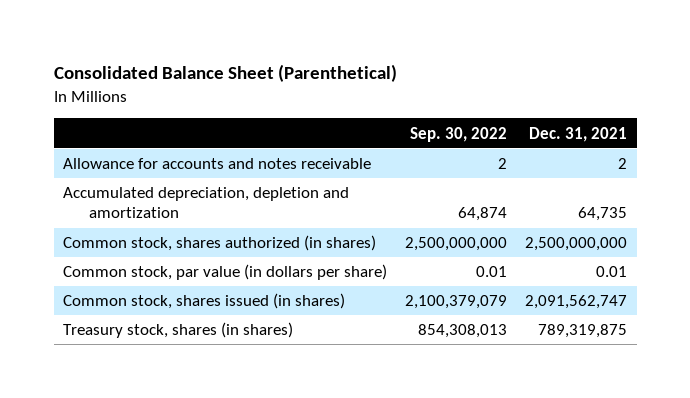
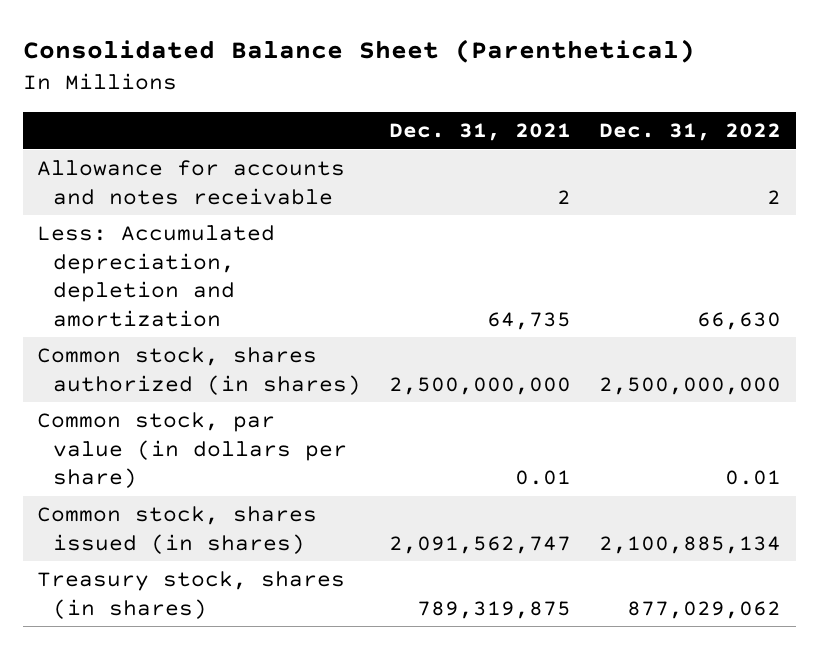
[410,126,508,142] Sep. 30, 2022 -> none
none -> [599,123,782,142] Dec. 31, 2022
[62,187,349,219] Accumulated depreciation, depletion and amortization -> [36,224,275,328] Less: Accumulated depreciation, depletion and amortization

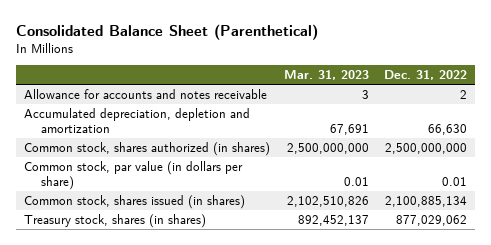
[389,123,572,142] Dec. 31, 2021 -> none
none -> [284,69,370,80] Mar. 31, 2023
[36,224,275,328] Less: Accumulated depreciation, depletion and amortization -> [23,107,250,133] Accumulated depreciation, depletion and amortization

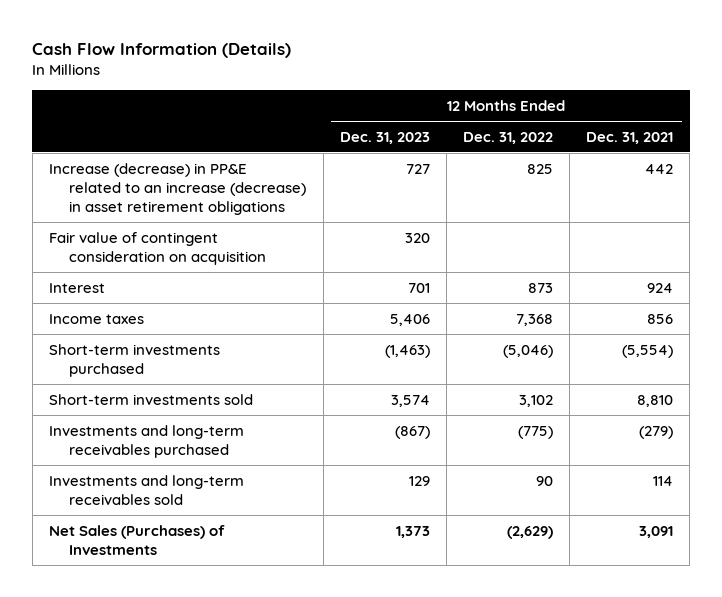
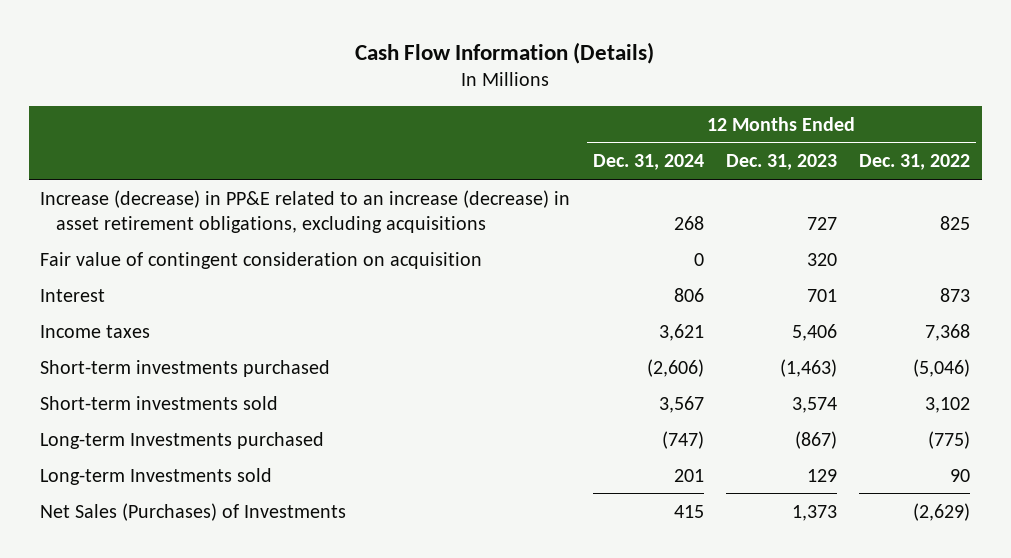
[586,131,674,144] Dec. 31, 2021 -> none
none -> [592,154,704,171] Dec. 31, 2024
[48,162,307,216] Increase (decrease) in PP&E related to an increase (decrease) in asset retirement obligations -> [40,189,571,233] Increase (decrease) in PP&E related to an increase (decrease) in asset retirement obligations, excluding acquisitions
[48,424,244,458] Investments and long-term receivables purchased -> [40,431,325,449] Long-term Investments purchased
[48,474,244,505] Investments and long-term receivables sold -> [40,467,273,485] Long-term Investments sold

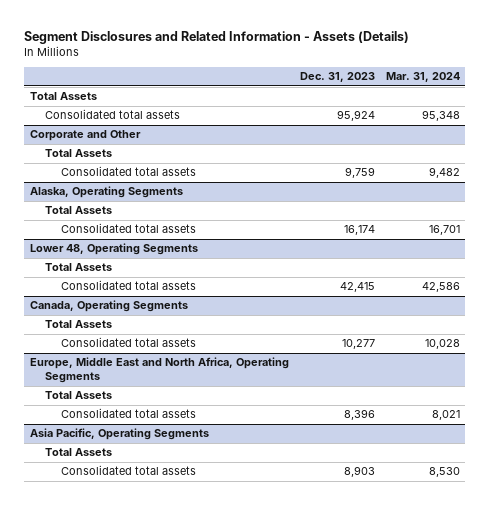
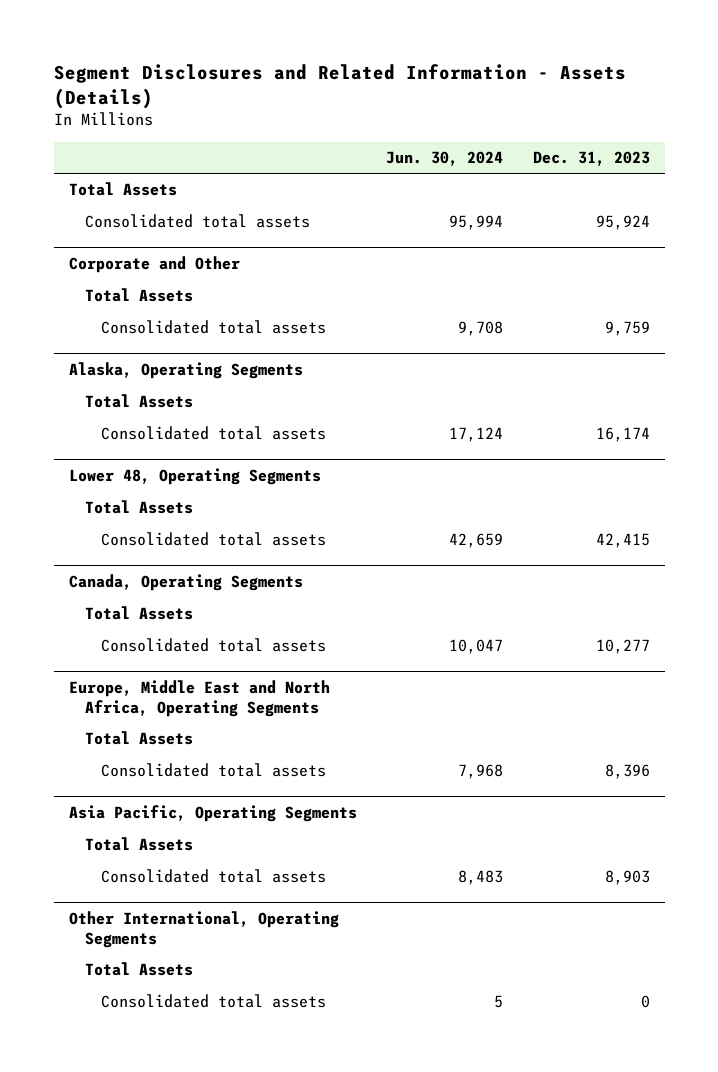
[385,72,460,83] Mar. 31, 2024 -> none
none -> [386,151,504,167] Jun. 30, 2024
none -> [68,911,339,949] Other International, Operating Segments
none -> [84,962,193,977] Total Assets
none -> [101,994,327,1009] Consolidated total assets

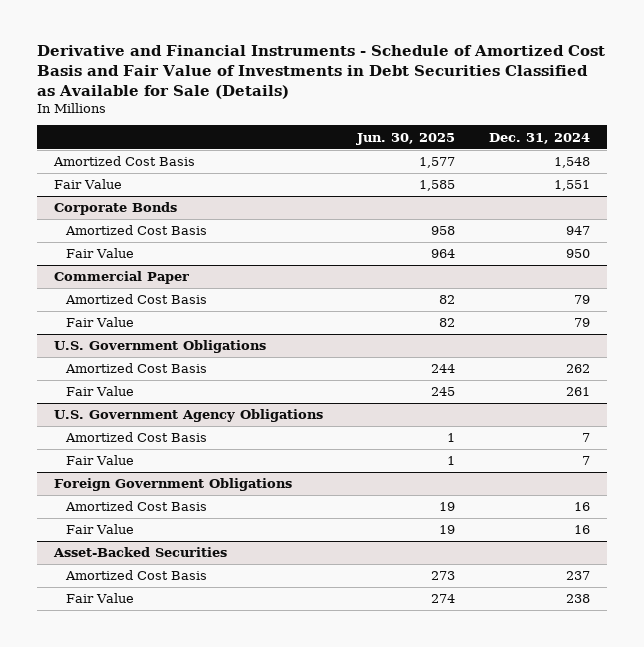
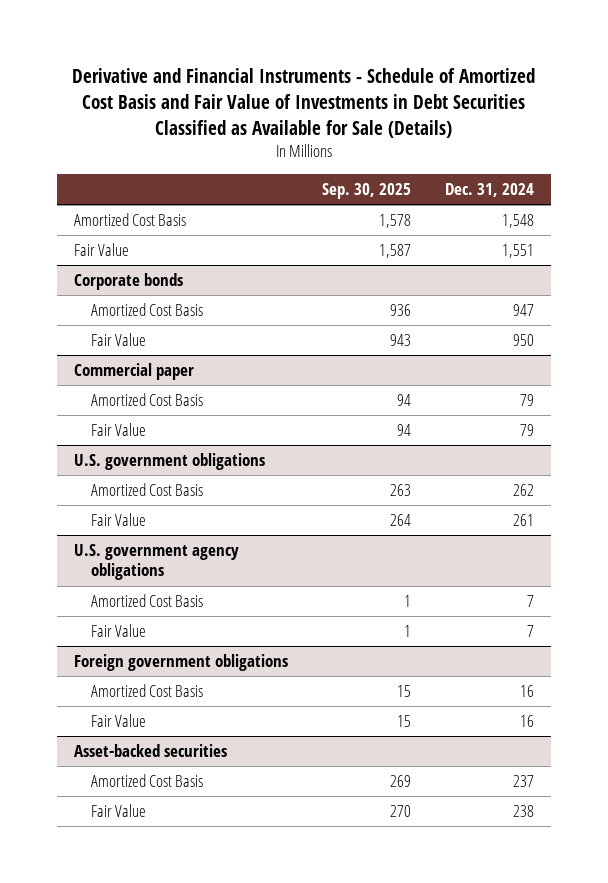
[355,132,455,145] Jun. 30, 2025 -> none
none -> [321,183,411,200] Sep. 30, 2025
[53,202,177,216] Corporate Bonds -> [73,273,183,291] Corporate bonds
[53,271,189,285] Commercial Paper -> [73,363,194,381] Commercial paper
[53,340,266,354] U.S. Government Obligations -> [73,453,265,471] U.S. government obligations
[53,409,323,423] U.S. Government Agency Obligations -> [73,544,239,581] U.S. government agency obligations
[53,478,292,492] Foreign Government Obligations -> [73,654,288,672] Foreign government obligations
[52,547,227,558] Asset-Backed Securities -> [73,744,227,758] Asset-backed securities

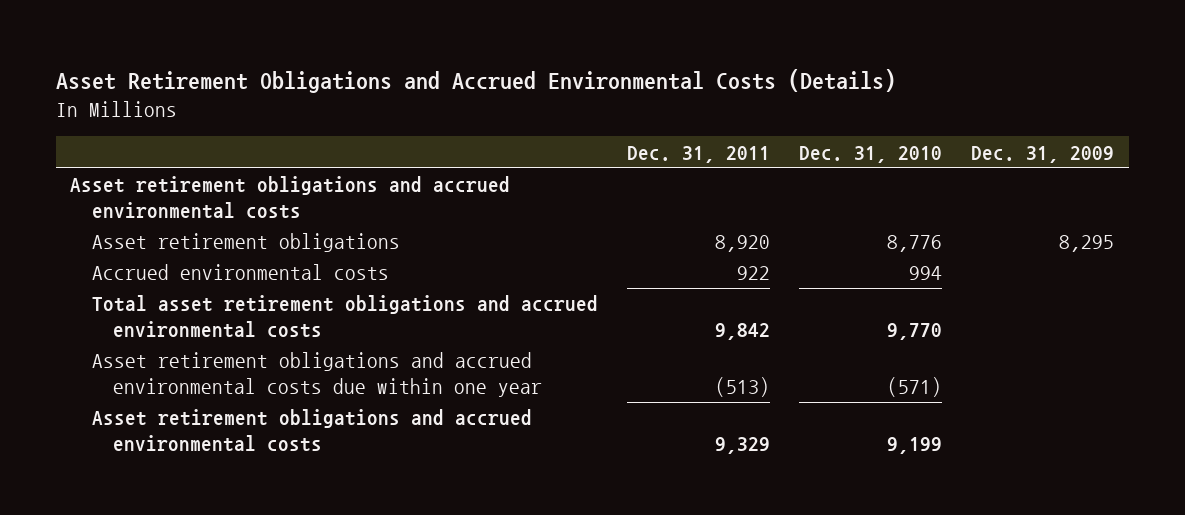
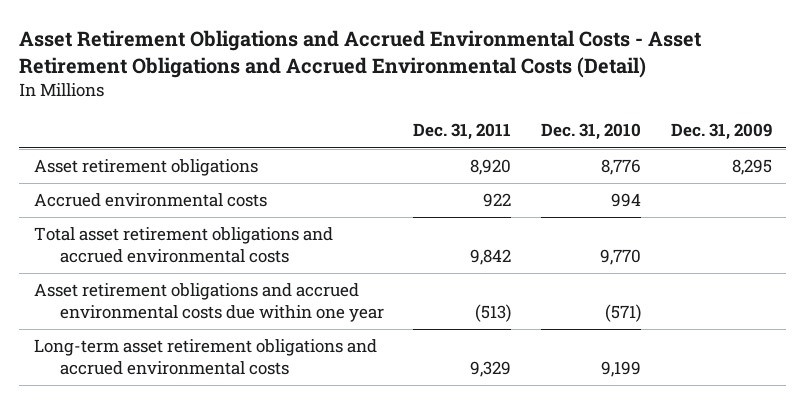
[55,68,896,93] Asset Retirement Obligations and Accrued Environmental Costs (Details) -> [19,30,702,78] Asset Retirement Obligations and Accrued Environmental Costs - Asset Retirement Obligations and Accrued Environmental Costs (Detail)
[70,176,511,219] Asset retirement obligations and accrued environmental costs -> none
[91,409,532,452] Asset retirement obligations and accrued environmental costs -> [34,339,378,375] Long-term asset retirement obligations and accrued environmental costs

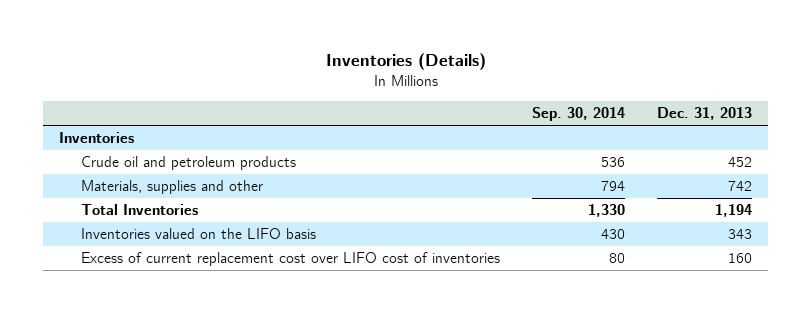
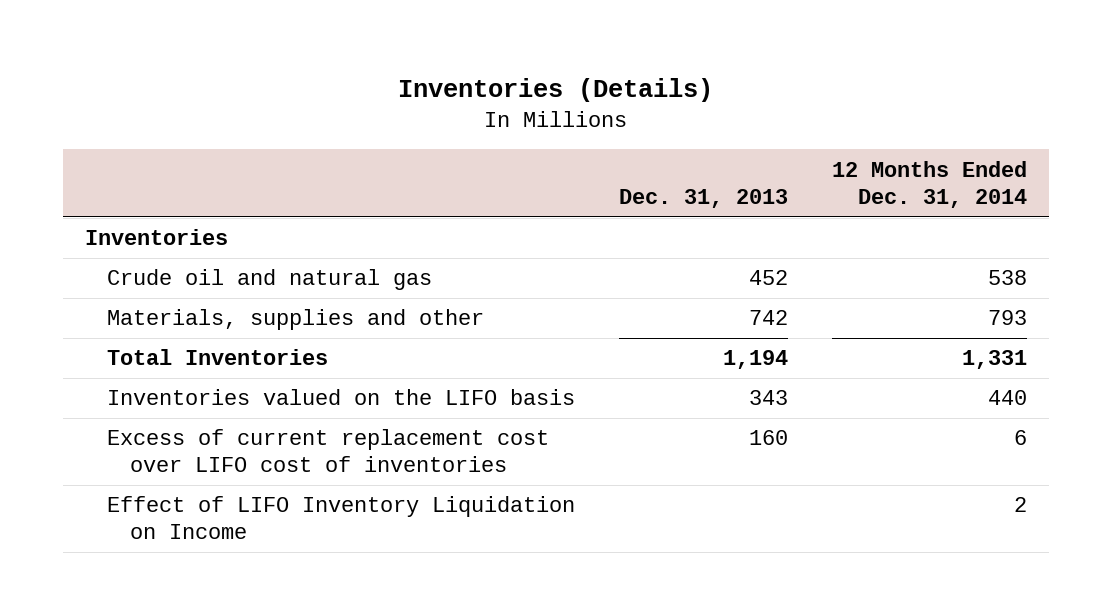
[531,107,625,122] Sep. 30, 2014 -> none
none -> [831,160,1027,208] 12 Months Ended Dec. 31, 2014
[80,156,296,171] Crude oil and petroleum products -> [107,269,433,291] Crude oil and natural gas
none -> [107,496,576,540] Effect of LIFO Inventory Liquidation on Income

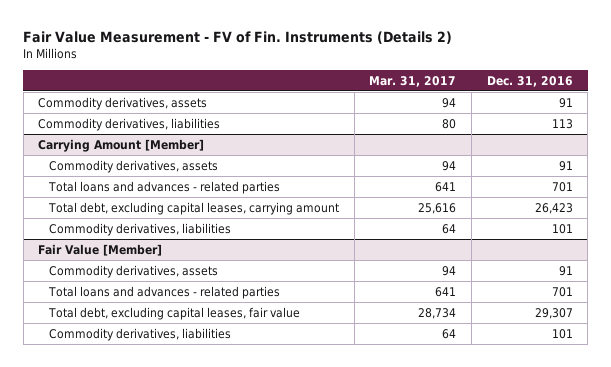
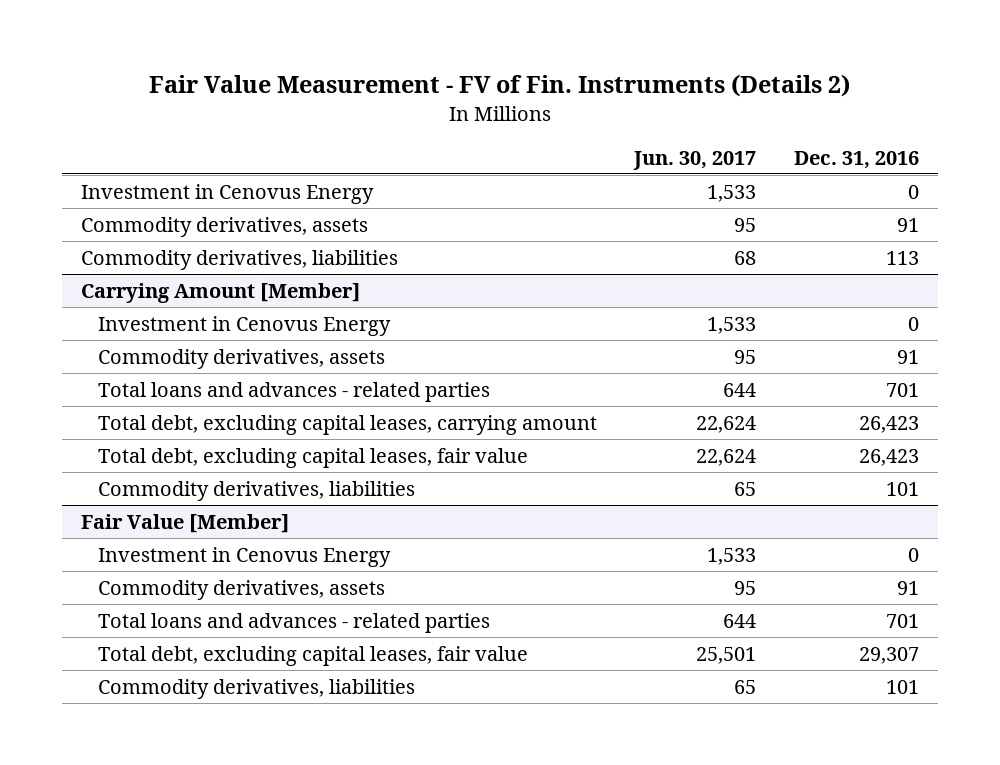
[369,75,457,87] Mar. 31, 2017 -> none
none -> [633,150,757,170] Jun. 30, 2017
none -> [80,183,374,204] Investment in Cenovus Energy
none -> [97,315,391,336] Investment in Cenovus Energy
none -> [97,447,528,468] Total debt, excluding capital leases, fair value
none -> [97,546,391,567] Investment in Cenovus Energy

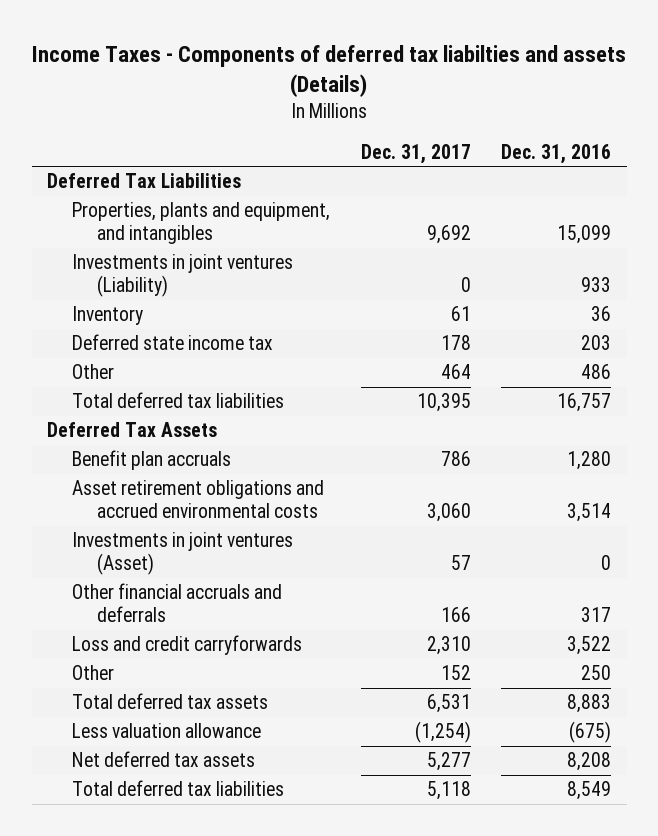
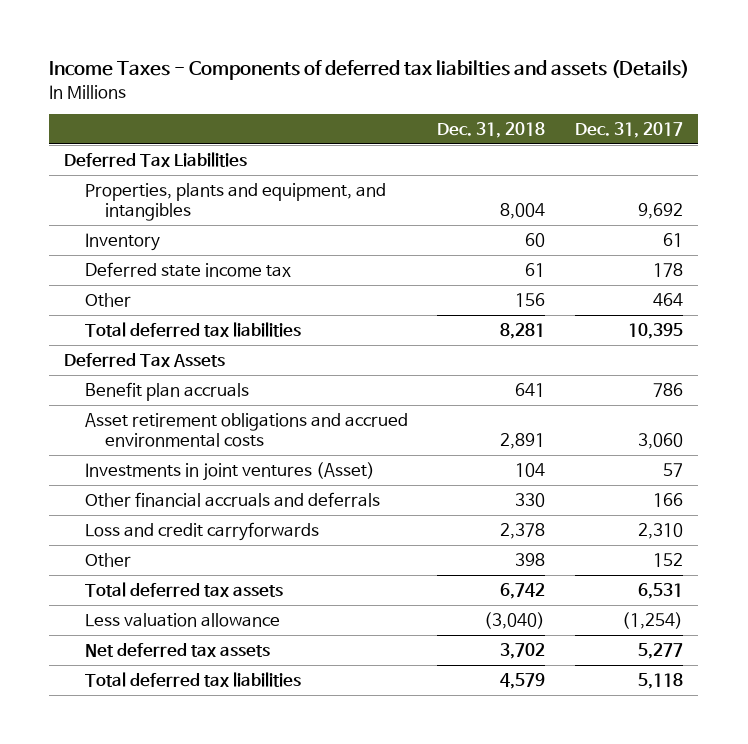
[501,143,612,164] Dec. 31, 2016 -> none
none -> [437,122,546,139] Dec. 31, 2018
[72,254,294,297] Investments in joint ventures (Liability) -> none

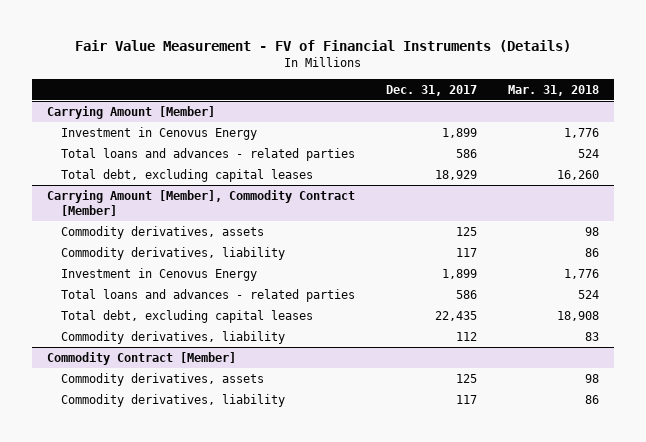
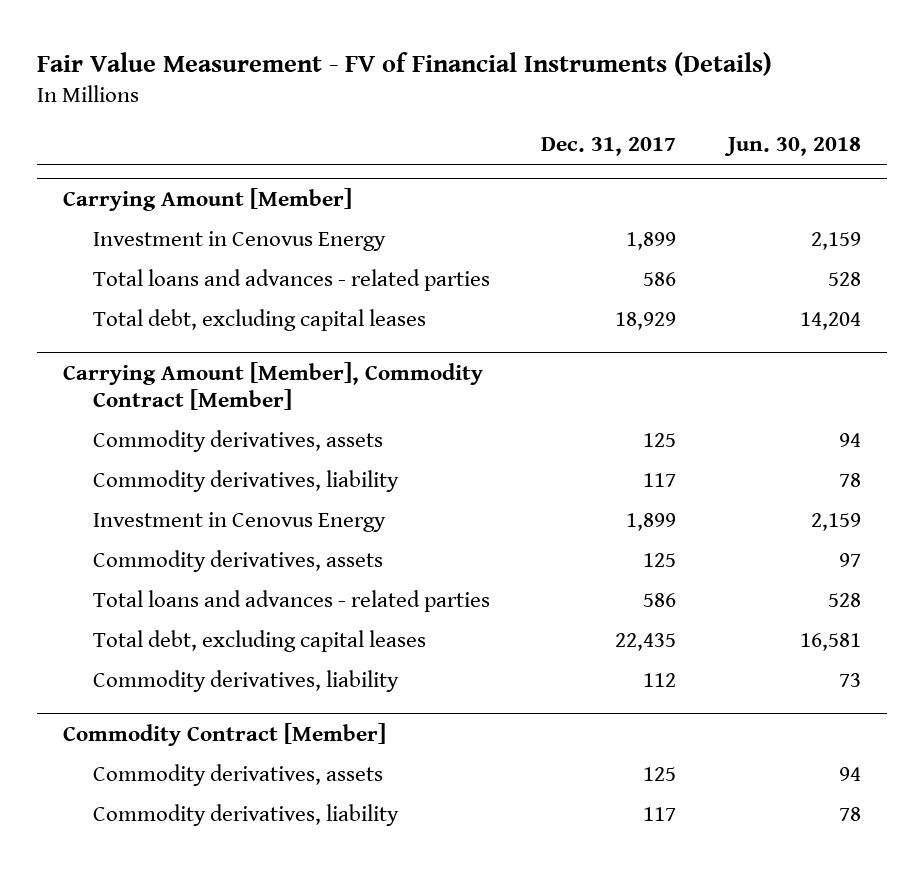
[508,84,600,96] Mar. 31, 2018 -> none
none -> [724,137,862,157] Jun. 30, 2018
none -> [92,549,383,572] Commodity derivatives, assets

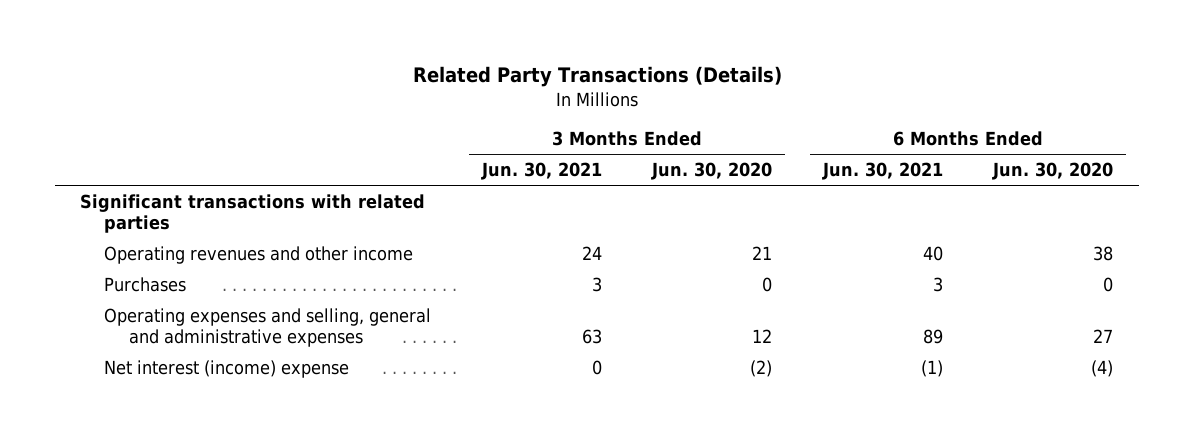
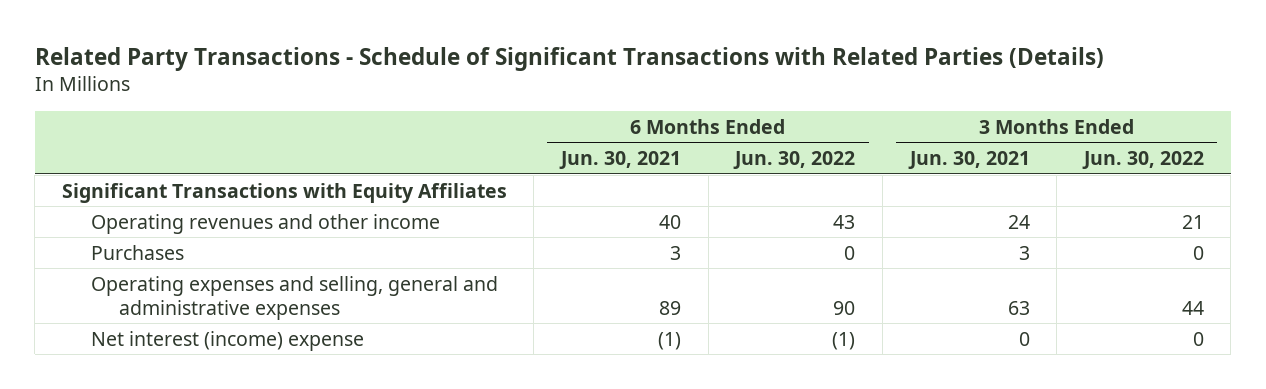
[412,65,782,87] Related Party Transactions (Details) -> [34,46,1104,71] Related Party Transactions - Schedule of Significant Transactions with Related Parties (Details)
[651,162,773,181] Jun. 30, 2020 -> none
[992,162,1114,181] Jun. 30, 2020 -> none
none -> [733,151,856,170] Jun. 30, 2022
none -> [1081,151,1204,170] Jun. 30, 2022
[79,193,425,234] Significant transactions with related parties -> [61,182,507,203] Significant Transactions with Equity Affiliates

